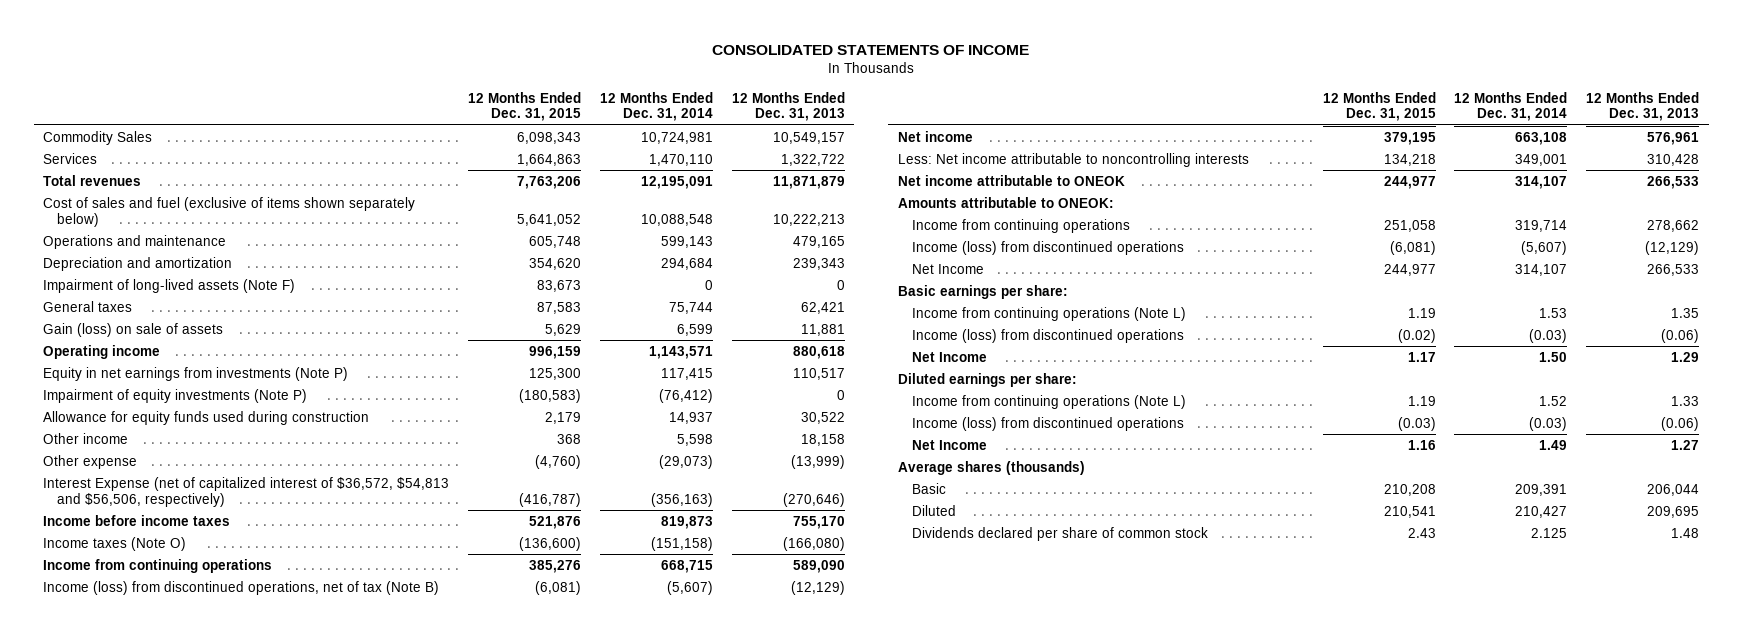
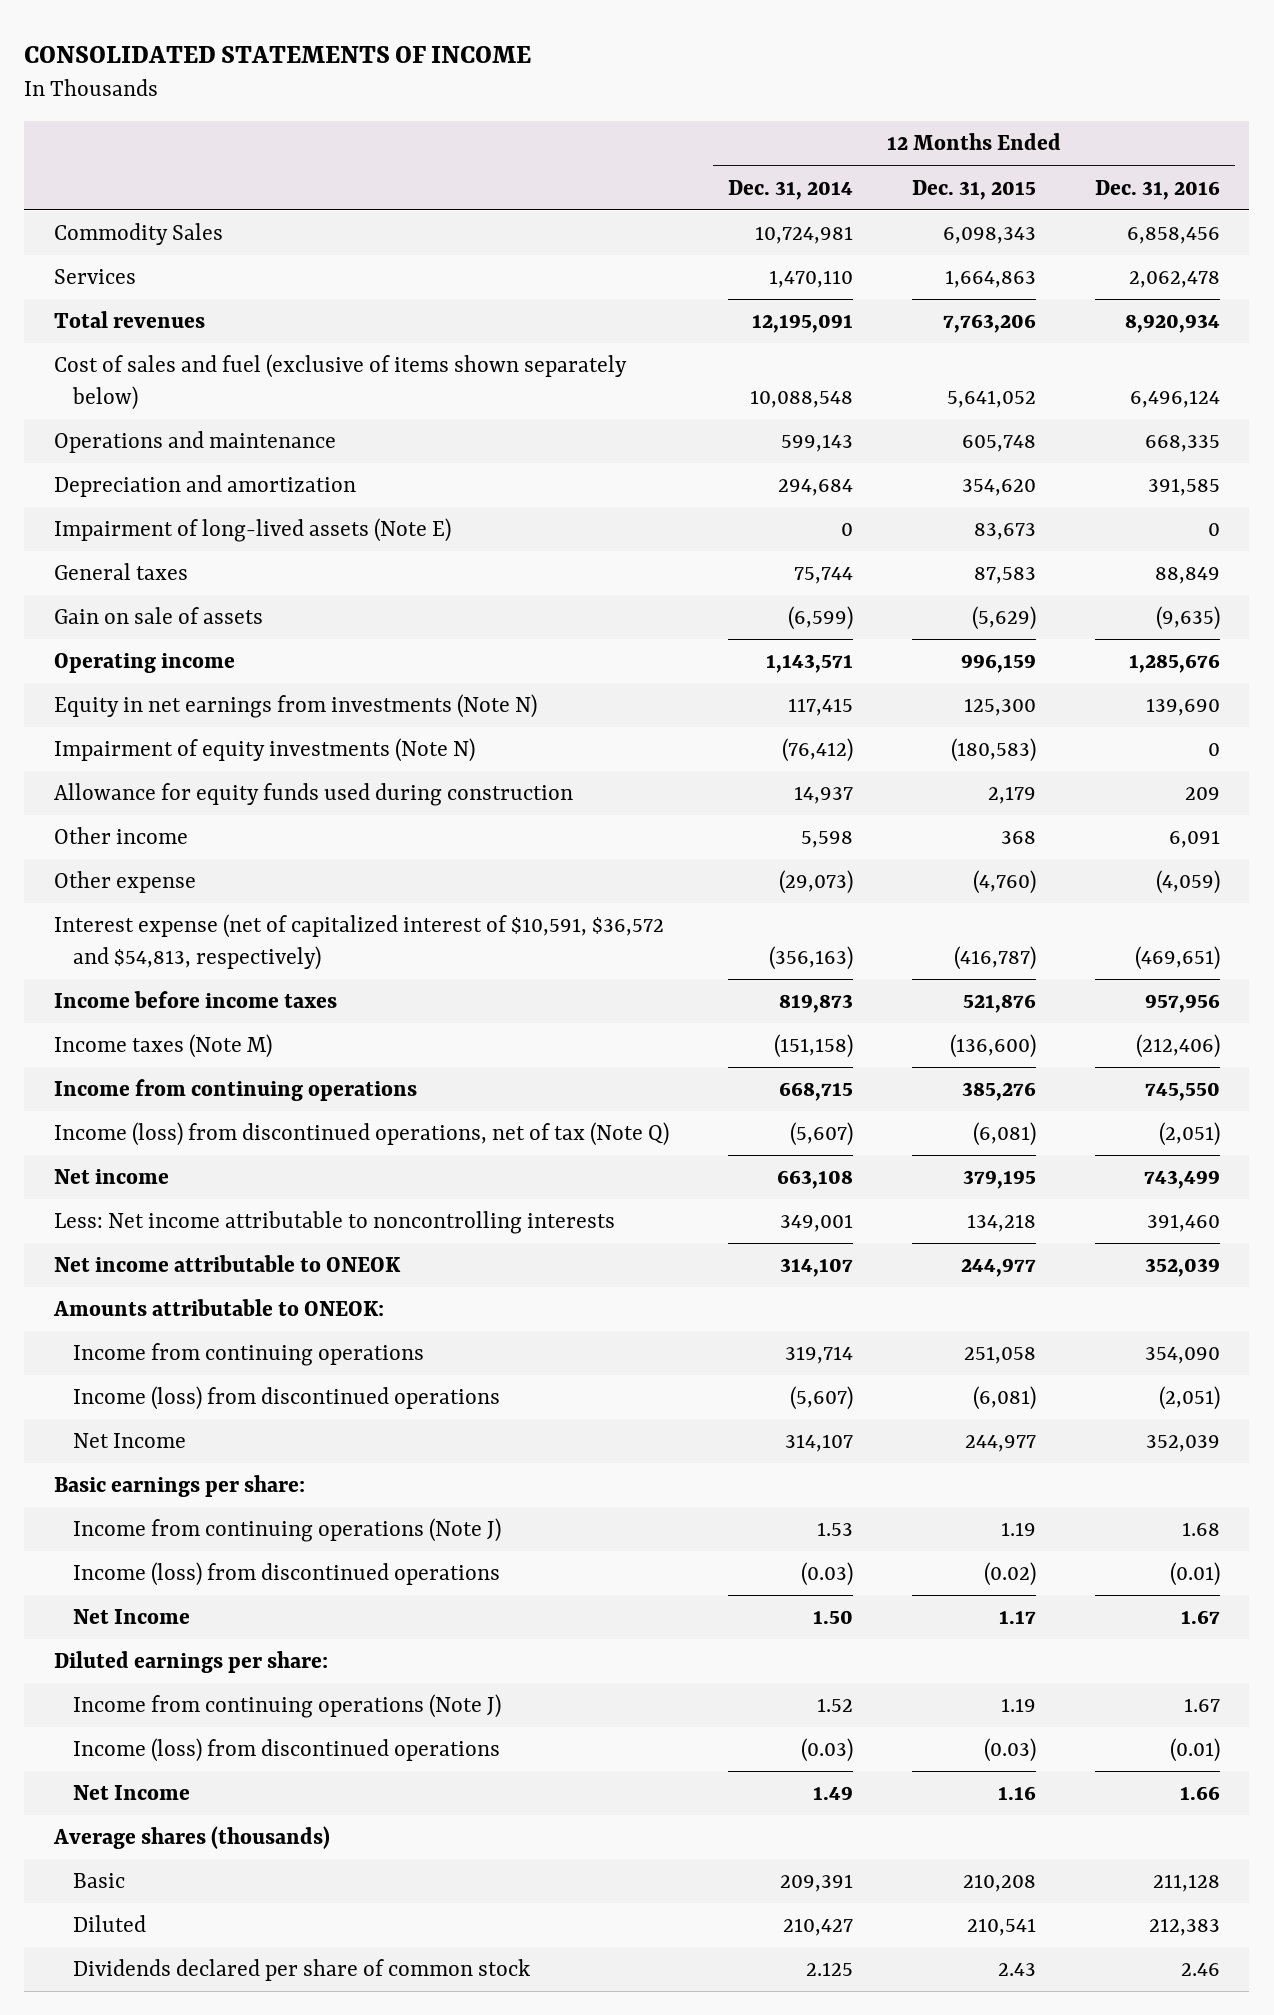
[731,91,845,122] 12 Months Ended Dec. 31, 2013 -> none
none -> [1094,179,1220,200] Dec. 31, 2016
[43,278,296,293] Impairment of long-lived assets (Note F) -> [53,518,451,543] Impairment of long-lived assets (Note E)
[43,322,224,337] Gain (loss) on sale of assets -> [53,607,263,625] Gain on sale of assets
[545,323,582,336] 5,629 -> [971,606,1036,631] (5,629)
[676,323,713,336] 6,599 -> [787,606,853,631] (6,599)
[43,366,349,381] Equity in net earnings from investments (Note P) -> [53,694,537,719] Equity in net earnings from investments (Note N)
[43,388,308,403] Impairment of equity investments (Note P) -> [53,738,475,763] Impairment of equity investments (Note N)
[43,476,450,507] Interest Expense (net of capitalized interest of $36,572, $54,813 and $56,506, respectively) -> [53,914,664,970] Interest expense (net of capitalized interest of $10,591, $36,572 and $54,813, respectively)
[43,536,187,551] Income taxes (Note O) -> [53,1034,272,1059] Income taxes (Note M)
[43,580,440,595] Income (loss) from discontinued operations, net of tax (Note B) -> [53,1122,669,1147] Income (loss) from discontinued operations, net of tax (Note Q)
[911,306,1186,321] Income from continuing operations (Note L) -> [73,1518,502,1543] Income from continuing operations (Note J)
[911,394,1186,409] Income from continuing operations (Note L) -> [73,1694,502,1719] Income from continuing operations (Note J)

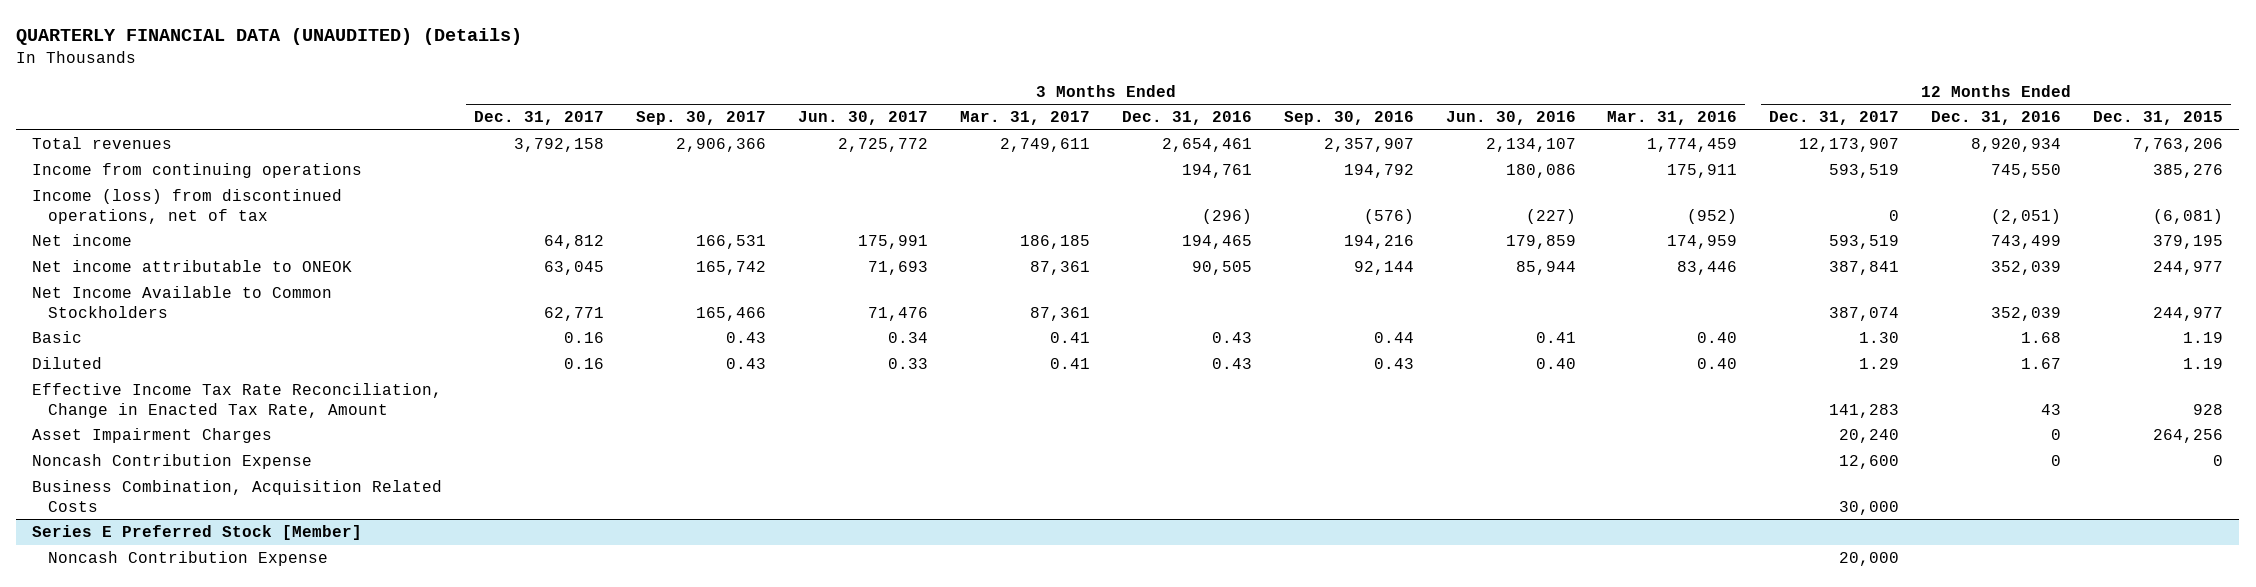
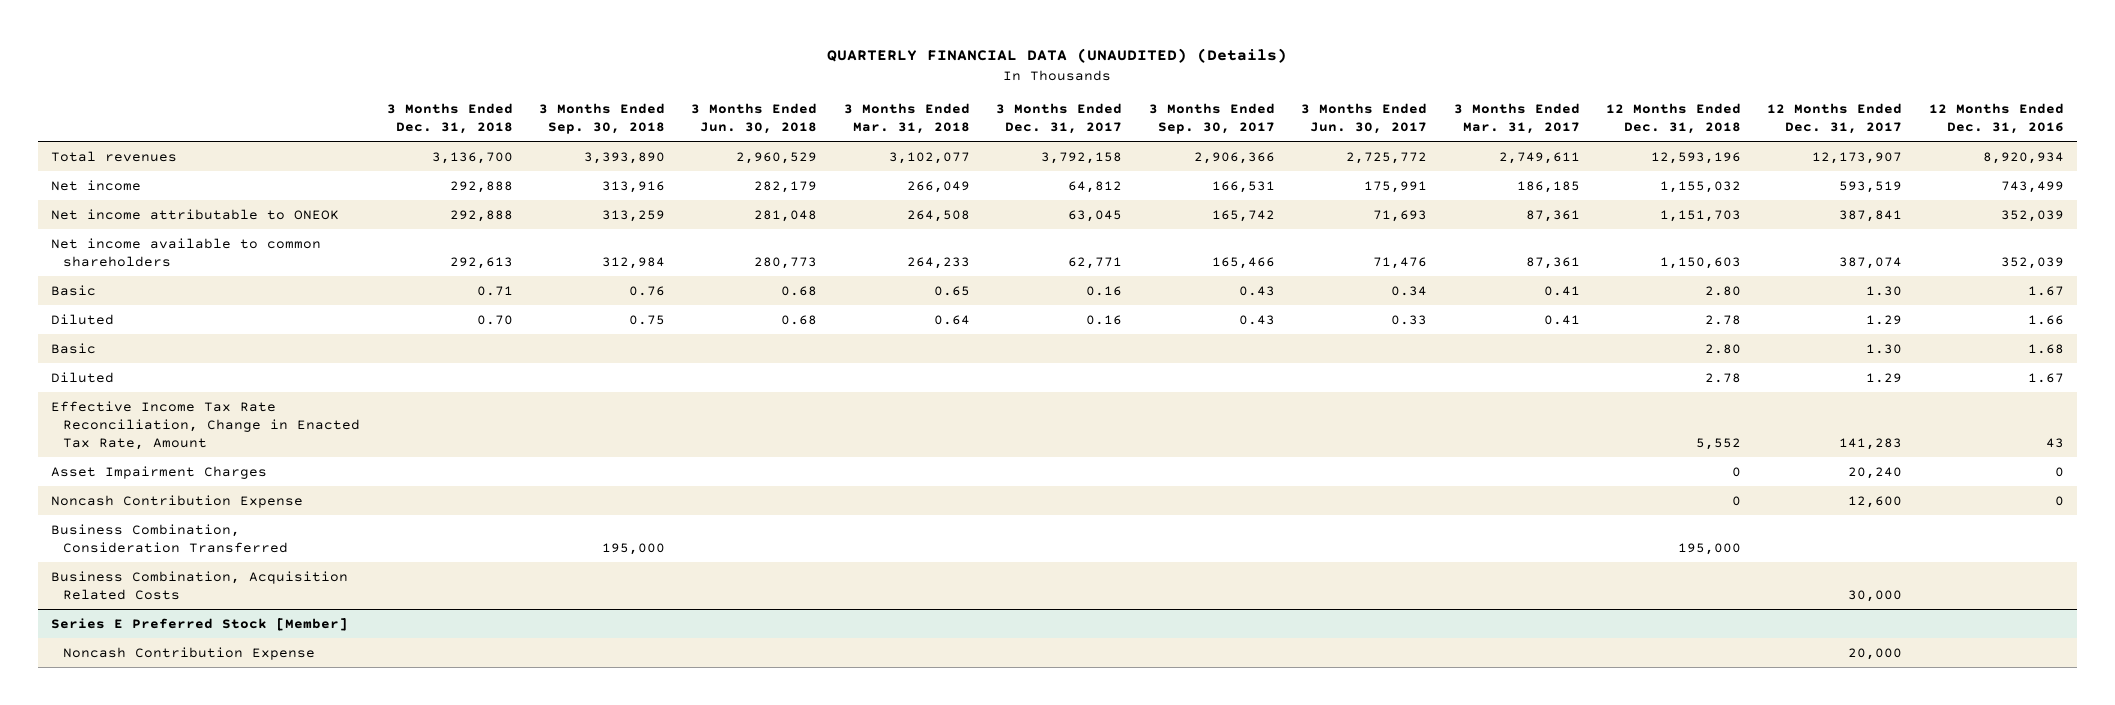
[1121,111,1252,126] Dec. 31, 2016 -> none
[1283,111,1414,126] Sep. 30, 2016 -> none
[1445,111,1576,126] Jun. 30, 2016 -> none
[1607,111,1738,126] Mar. 31, 2016 -> none
[2093,111,2224,126] Dec. 31, 2015 -> none
none -> [386,103,513,135] 3 Months Ended Dec. 31, 2018
none -> [538,103,665,135] 3 Months Ended Sep. 30, 2018
none -> [691,103,818,135] 3 Months Ended Jun. 30, 2018
none -> [843,103,970,135] 3 Months Ended Mar. 31, 2018
none -> [1605,103,1741,135] 12 Months Ended Dec. 31, 2018
[32,163,363,179] Income from continuing operations -> none
[32,189,343,224] Income (loss) from discontinued operations, net of tax -> none
[32,286,333,318] Net Income Available to Common Stockholders -> [51,237,322,267] Net income available to common shareholders
[2021,332,2062,344] 1.68 -> [2027,285,2064,296] 1.67
[2021,358,2062,370] 1.67 -> [2027,314,2064,325] 1.66
none -> [51,342,97,354] Basic
none -> [51,371,115,383] Diluted
none -> [51,523,289,553] Business Combination, Consideration Transferred

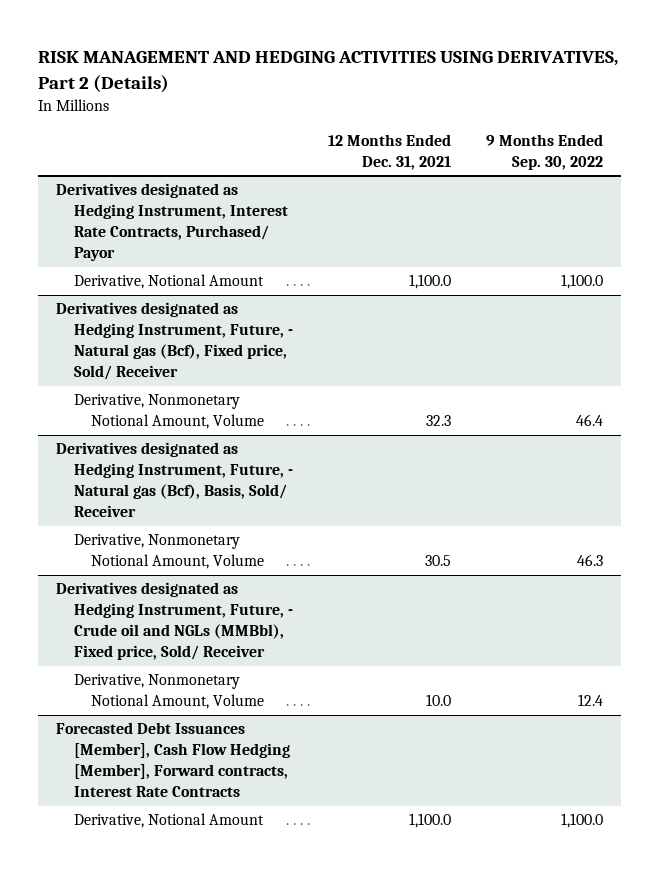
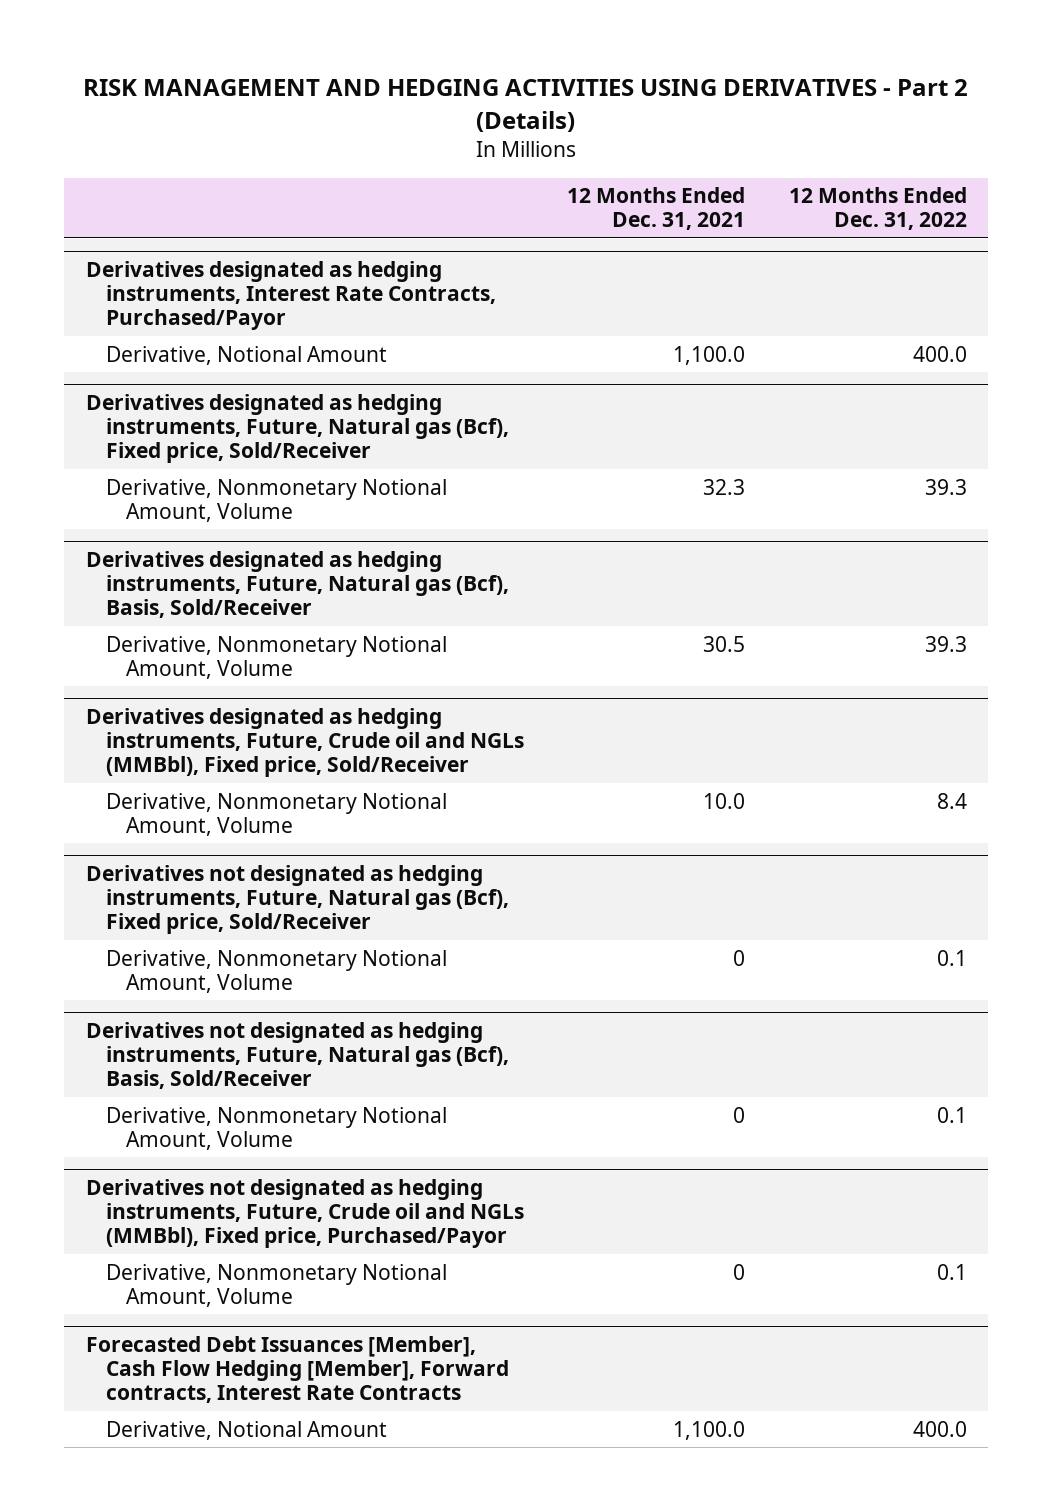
[38,51,619,93] RISK MANAGEMENT AND HEDGING ACTIVITIES USING DERIVATIVES, Part 2 (Details) -> [83,79,969,132] RISK MANAGEMENT AND HEDGING ACTIVITIES USING DERIVATIVES - Part 2 (Details)
[486,134,604,171] 9 Months Ended Sep. 30, 2022 -> none
none -> [788,187,967,231] 12 Months Ended Dec. 31, 2022
[55,183,288,262] Derivatives designated as Hedging Instrument, Interest Rate Contracts, Purchased/ Payor -> [85,260,496,331] Derivatives designated as hedging instruments, Interest Rate Contracts, Purchased/Payor
[55,302,293,381] Derivatives designated as Hedging Instrument, Future, - Natural gas (Bcf), Fixed price, Sold/ Receiver -> [85,393,509,464] Derivatives designated as hedging instruments, Future, Natural gas (Bcf), Fixed price, Sold/Receiver
[55,442,293,518] Derivatives designated as Hedging Instrument, Future, - Natural gas (Bcf), Basis, Sold/ Receiver -> [85,550,509,619] Derivatives designated as hedging instruments, Future, Natural gas (Bcf), Basis, Sold/Receiver
[55,582,293,661] Derivatives designated as Hedging Instrument, Future, - Crude oil and NGLs (MMBbl), Fixed price, Sold/ Receiver -> [85,707,524,778] Derivatives designated as hedging instruments, Future, Crude oil and NGLs (MMBbl), Fixed price, Sold/Receiver
none -> [85,864,509,935] Derivatives not designated as hedging instruments, Future, Natural gas (Bcf), Fixed price, Sold/Receiver
none -> [105,949,447,993] Derivative, Nonmonetary Notional Amount, Volume
none -> [85,1021,509,1090] Derivatives not designated as hedging instruments, Future, Natural gas (Bcf), Basis, Sold/Receiver
none -> [105,1106,447,1150] Derivative, Nonmonetary Notional Amount, Volume
none -> [85,1178,524,1249] Derivatives not designated as hedging instruments, Future, Crude oil and NGLs (MMBbl), Fixed price, Purchased/Payor
none -> [105,1263,447,1307] Derivative, Nonmonetary Notional Amount, Volume

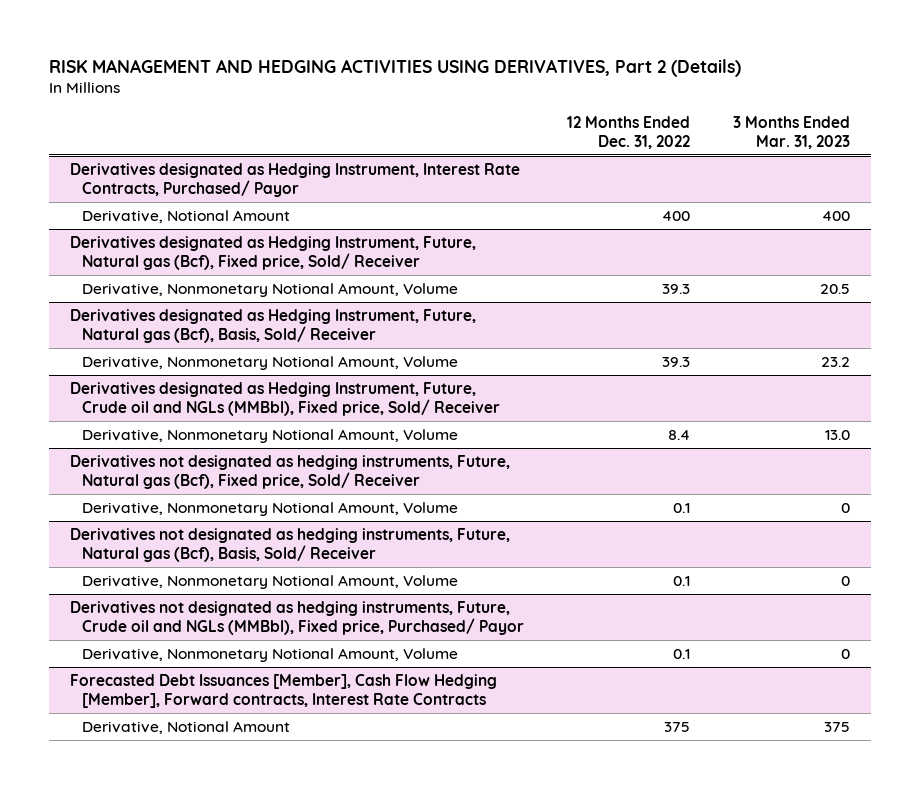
[83,79,969,132] RISK MANAGEMENT AND HEDGING ACTIVITIES USING DERIVATIVES - Part 2 (Details) -> [48,58,741,77] RISK MANAGEMENT AND HEDGING ACTIVITIES USING DERIVATIVES, Part 2 (Details)
[567,187,746,231] 12 Months Ended Dec. 31, 2021 -> none
none -> [733,115,851,149] 3 Months Ended Mar. 31, 2023
[85,260,496,331] Derivatives designated as hedging instruments, Interest Rate Contracts, Purchased/Payor -> [70,162,521,198] Derivatives designated as Hedging Instrument, Interest Rate Contracts, Purchased/ Payor
[912,345,967,362] 400.0 -> [662,210,691,221] 400
[85,393,509,464] Derivatives designated as hedging instruments, Future, Natural gas (Bcf), Fixed price, Sold/Receiver -> [70,235,477,271] Derivatives designated as Hedging Instrument, Future, Natural gas (Bcf), Fixed price, Sold/ Receiver
[85,550,509,619] Derivatives designated as hedging instruments, Future, Natural gas (Bcf), Basis, Sold/Receiver -> [70,308,477,344] Derivatives designated as Hedging Instrument, Future, Natural gas (Bcf), Basis, Sold/ Receiver
[85,707,524,778] Derivatives designated as hedging instruments, Future, Crude oil and NGLs (MMBbl), Fixed price, Sold/Receiver -> [70,381,501,417] Derivatives designated as Hedging Instrument, Future, Crude oil and NGLs (MMBbl), Fixed price, Sold/ Receiver
[85,864,509,935] Derivatives not designated as hedging instruments, Future, Natural gas (Bcf), Fixed price, Sold/Receiver -> [70,454,511,490] Derivatives not designated as hedging instruments, Future, Natural gas (Bcf), Fixed price, Sold/ Receiver
[85,1021,509,1090] Derivatives not designated as hedging instruments, Future, Natural gas (Bcf), Basis, Sold/Receiver -> [70,527,511,563] Derivatives not designated as hedging instruments, Future, Natural gas (Bcf), Basis, Sold/ Receiver
[85,1178,524,1249] Derivatives not designated as hedging instruments, Future, Crude oil and NGLs (MMBbl), Fixed price, Purchased/Payor -> [70,600,525,636] Derivatives not designated as hedging instruments, Future, Crude oil and NGLs (MMBbl), Fixed price, Purchased/ Payor
[912,1420,967,1437] 400.0 -> [664,721,691,732] 375

